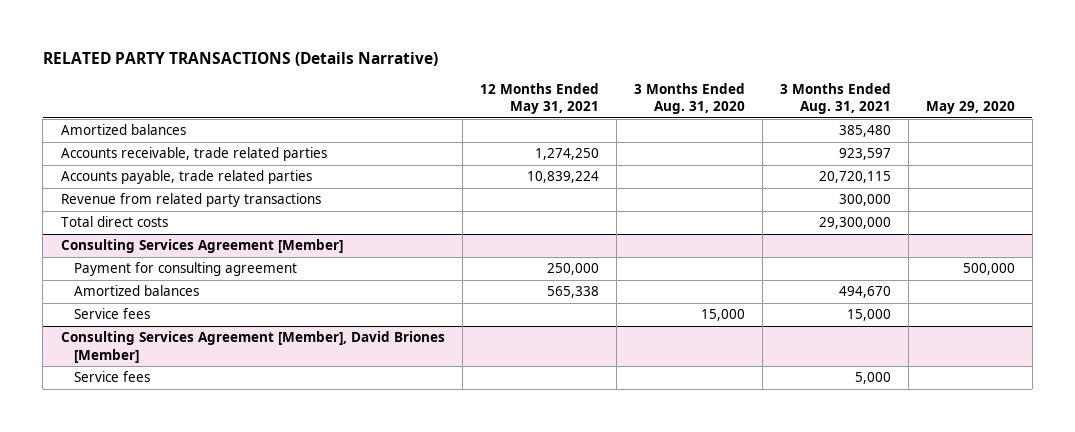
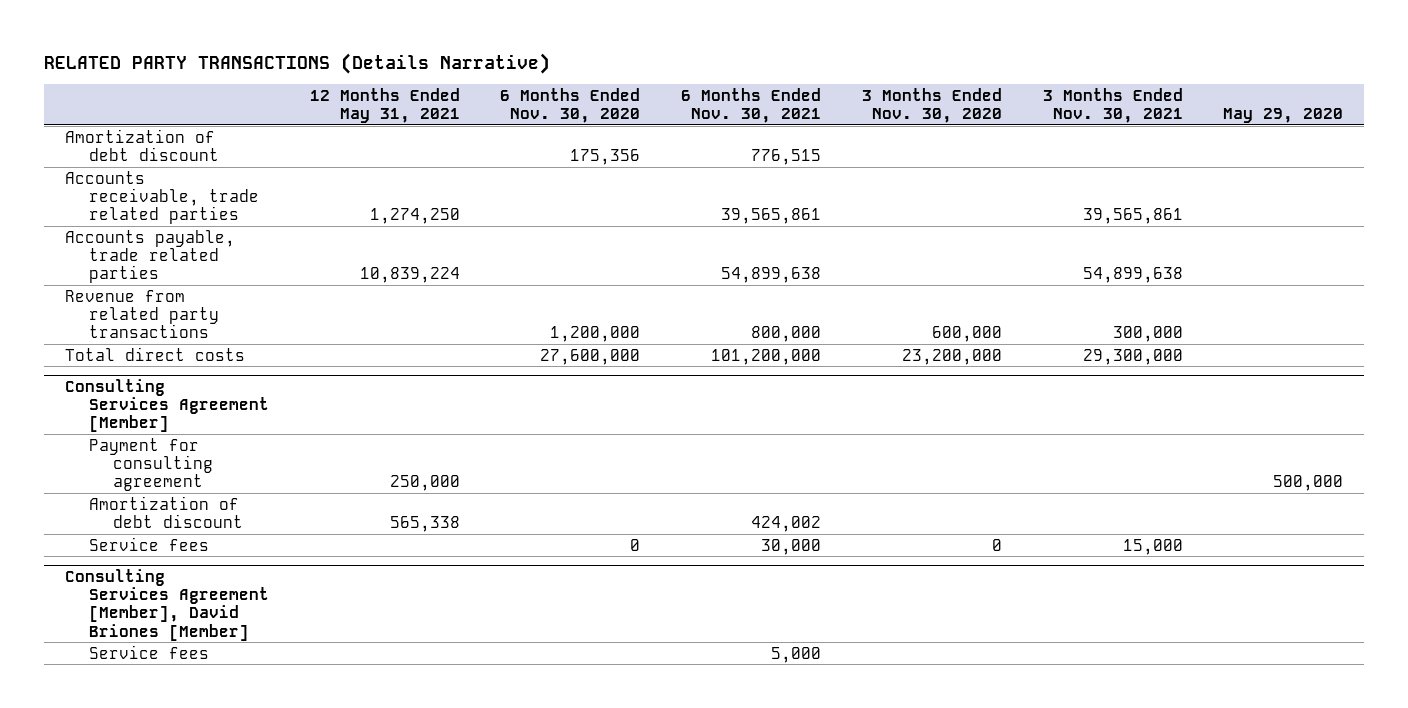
[633,82,745,114] 3 Months Ended Aug. 31, 2020 -> none
[779,82,891,114] 3 Months Ended Aug. 31, 2021 -> none
none -> [500,87,641,124] 6 Months Ended Nov. 30, 2020
none -> [681,87,822,124] 6 Months Ended Nov. 30, 2021
none -> [861,87,1002,124] 3 Months Ended Nov. 30, 2020
none -> [1042,87,1183,124] 3 Months Ended Nov. 30, 2021
[60,124,186,136] Amortized balances -> [64,128,219,161] Amortization of debt discount
[73,285,199,297] Amortized balances -> [88,495,243,528] Amortization of debt discount

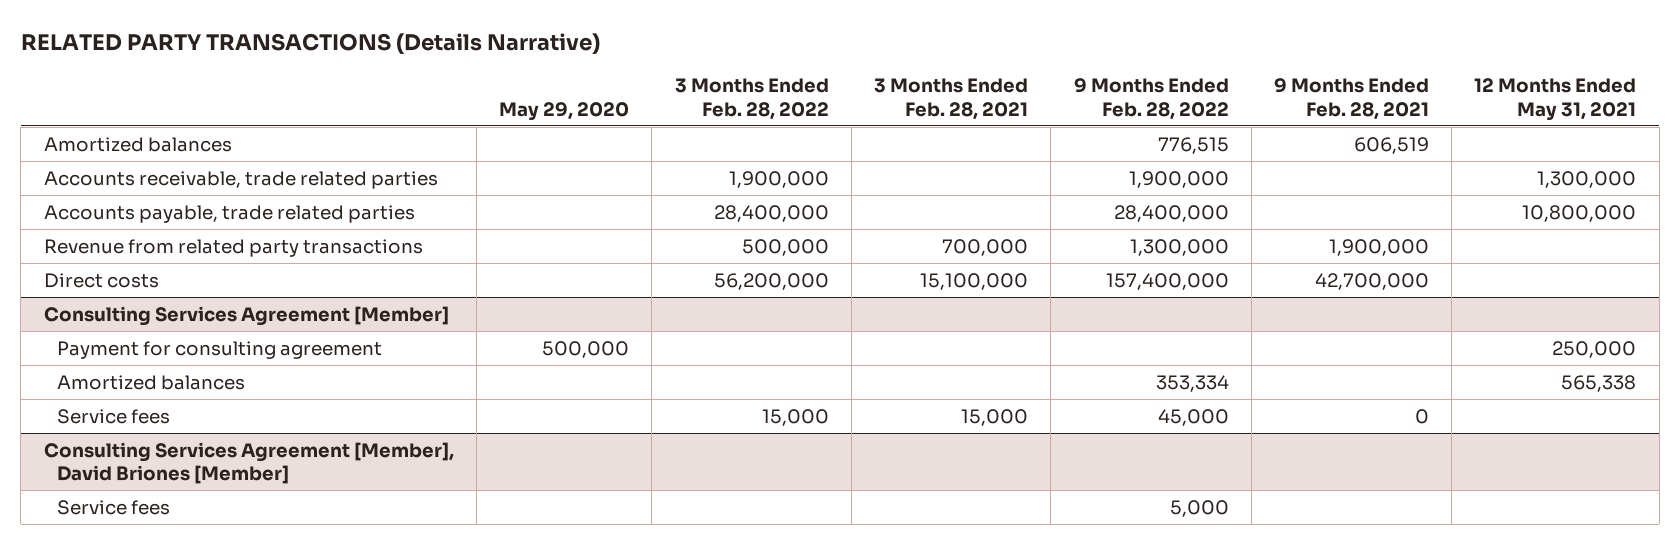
[500,87,641,124] 6 Months Ended Nov. 30, 2020 -> none
[681,87,822,124] 6 Months Ended Nov. 30, 2021 -> none
[861,87,1002,124] 3 Months Ended Nov. 30, 2020 -> none
[1042,87,1183,124] 3 Months Ended Nov. 30, 2021 -> none
none -> [674,78,829,120] 3 Months Ended Feb. 28, 2022
none -> [874,78,1029,120] 3 Months Ended Feb. 28, 2021
none -> [1073,78,1229,120] 9 Months Ended Feb. 28, 2022
none -> [1273,78,1429,120] 9 Months Ended Feb. 28, 2021
[64,128,219,161] Amortization of debt discount -> [43,136,232,152] Amortized balances
[369,208,460,225] 1,274,250 -> [1537,170,1637,188] 1,300,000
[359,267,460,284] 10,839,224 -> [1522,204,1637,222] 10,800,000
[64,346,245,361] Total direct costs -> [43,272,159,288] Direct costs
[88,495,243,528] Amortization of debt discount -> [57,374,246,390] Amortized balances

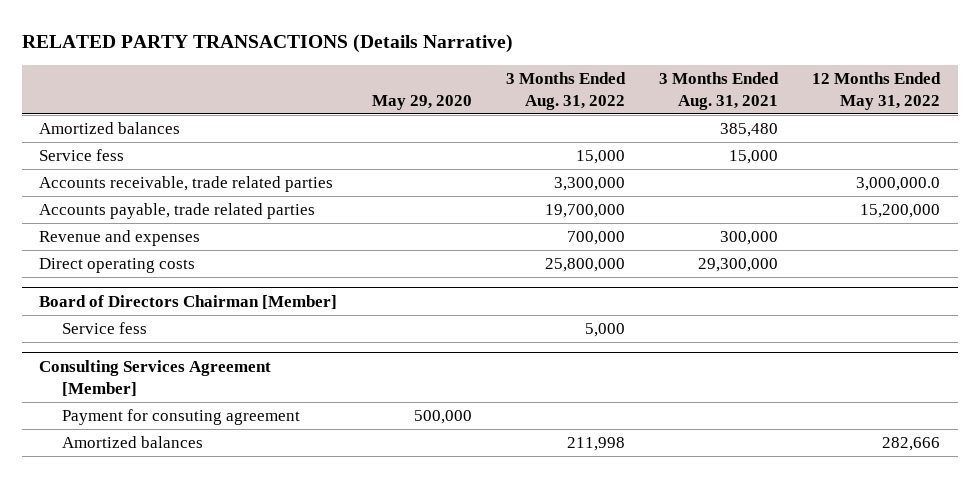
[674,78,829,120] 3 Months Ended Feb. 28, 2022 -> none
[874,78,1029,120] 3 Months Ended Feb. 28, 2021 -> none
[1073,78,1229,120] 9 Months Ended Feb. 28, 2022 -> none
[1273,78,1429,120] 9 Months Ended Feb. 28, 2021 -> none
[1474,78,1637,121] 12 Months Ended May 31, 2021 -> none
none -> [505,71,626,110] 3 Months Ended Aug. 31, 2022
none -> [659,71,780,110] 3 Months Ended Aug. 31, 2021
none -> [812,71,942,110] 12 Months Ended May 31, 2022
none -> [39,149,125,162] Service fess
[43,238,423,257] Revenue from related party transactions -> [39,230,201,247] Revenue and expenses
[43,272,159,288] Direct costs -> [39,258,196,274] Direct operating costs
none -> [39,294,338,309] Board of Directors Chairman [Member]
none -> [61,322,147,335] Service fess
[57,340,383,359] Payment for consulting agreement -> [61,409,300,426] Payment for consuting agreement
[57,408,171,424] Service fees -> none
[43,441,454,485] Consulting Services Agreement [Member], David Briones [Member] -> none
[57,499,171,515] Service fees -> none

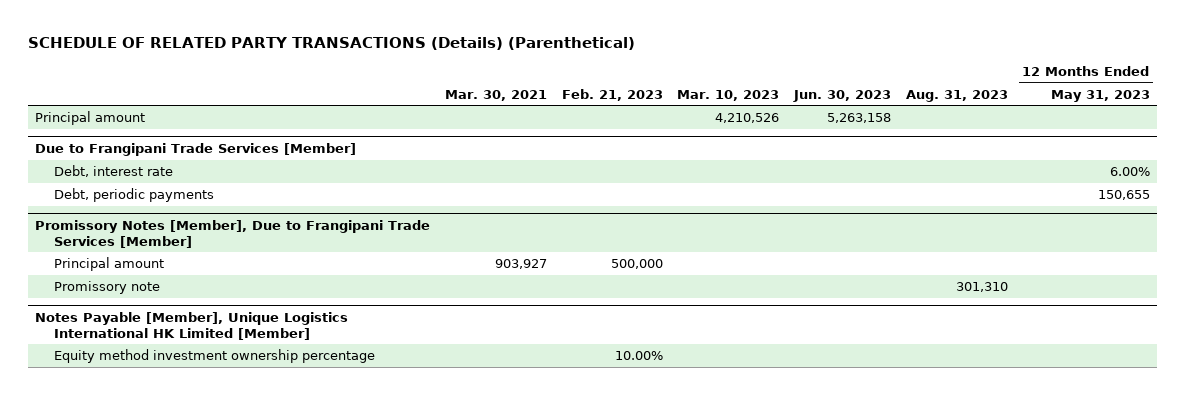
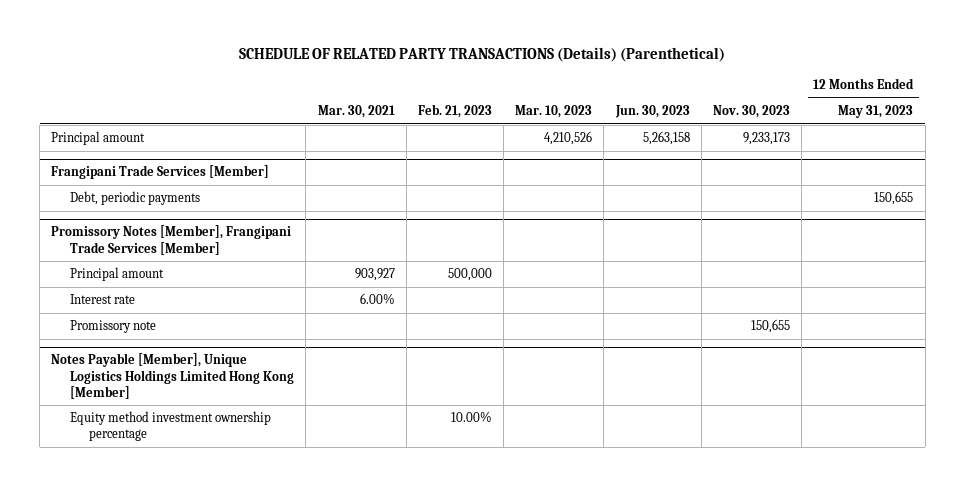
[905,89,1008,102] Aug. 31, 2023 -> none
none -> [712,104,790,118] Nov. 30, 2023
[53,164,173,177] Debt, interest rate -> none
[35,142,357,156] Due to Frangipani Trade Services [Member] -> [51,165,270,180] Frangipani Trade Services [Member]
[35,219,431,248] Promissory Notes [Member], Due to Frangipani Trade Services [Member] -> [51,225,292,255] Promissory Notes [Member], Frangipani Trade Services [Member]
none -> [70,294,136,305] Interest rate
[35,311,349,340] Notes Payable [Member], Unique Logistics International HK Limited [Member] -> [51,353,295,399] Notes Payable [Member], Unique Logistics Holdings Limited Hong Kong [Member]

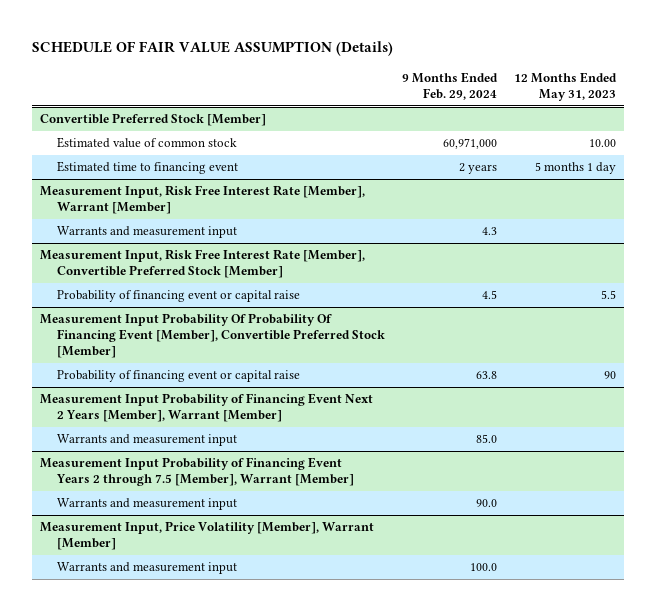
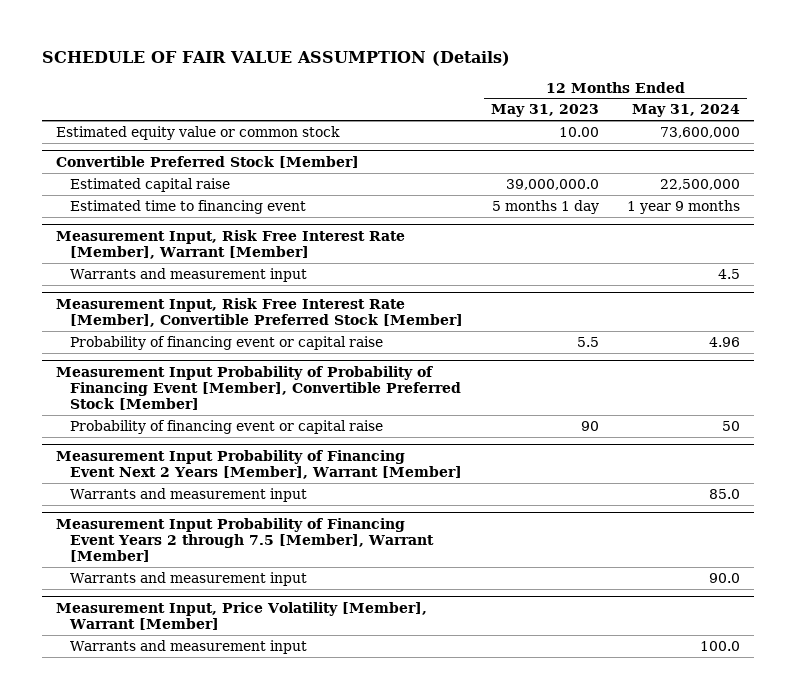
[401,71,498,100] 9 Months Ended Feb. 29, 2024 -> none
none -> [632,104,741,118] May 31, 2024
none -> [56,125,341,140] Estimated equity value or common stock
[56,137,237,149] Estimated value of common stock -> none
none -> [69,177,230,192] Estimated capital raise
[40,313,385,359] Measurement Input Probability Of Probability Of Financing Event [Member], Convertible Preferred Stock [Member] -> [56,365,461,410] Measurement Input Probability of Probability of Financing Event [Member], Convertible Preferred Stock [Member]

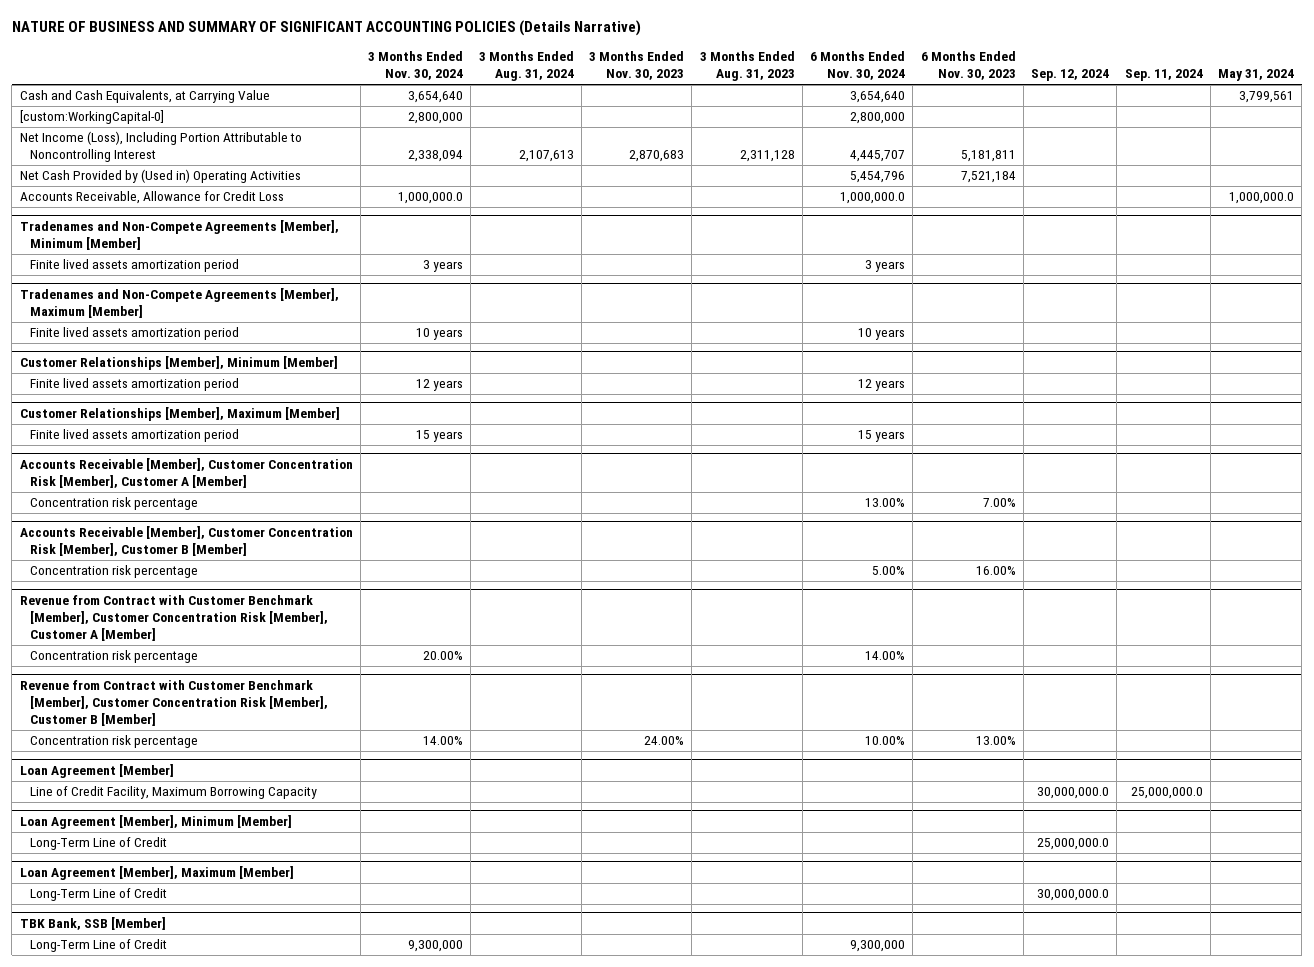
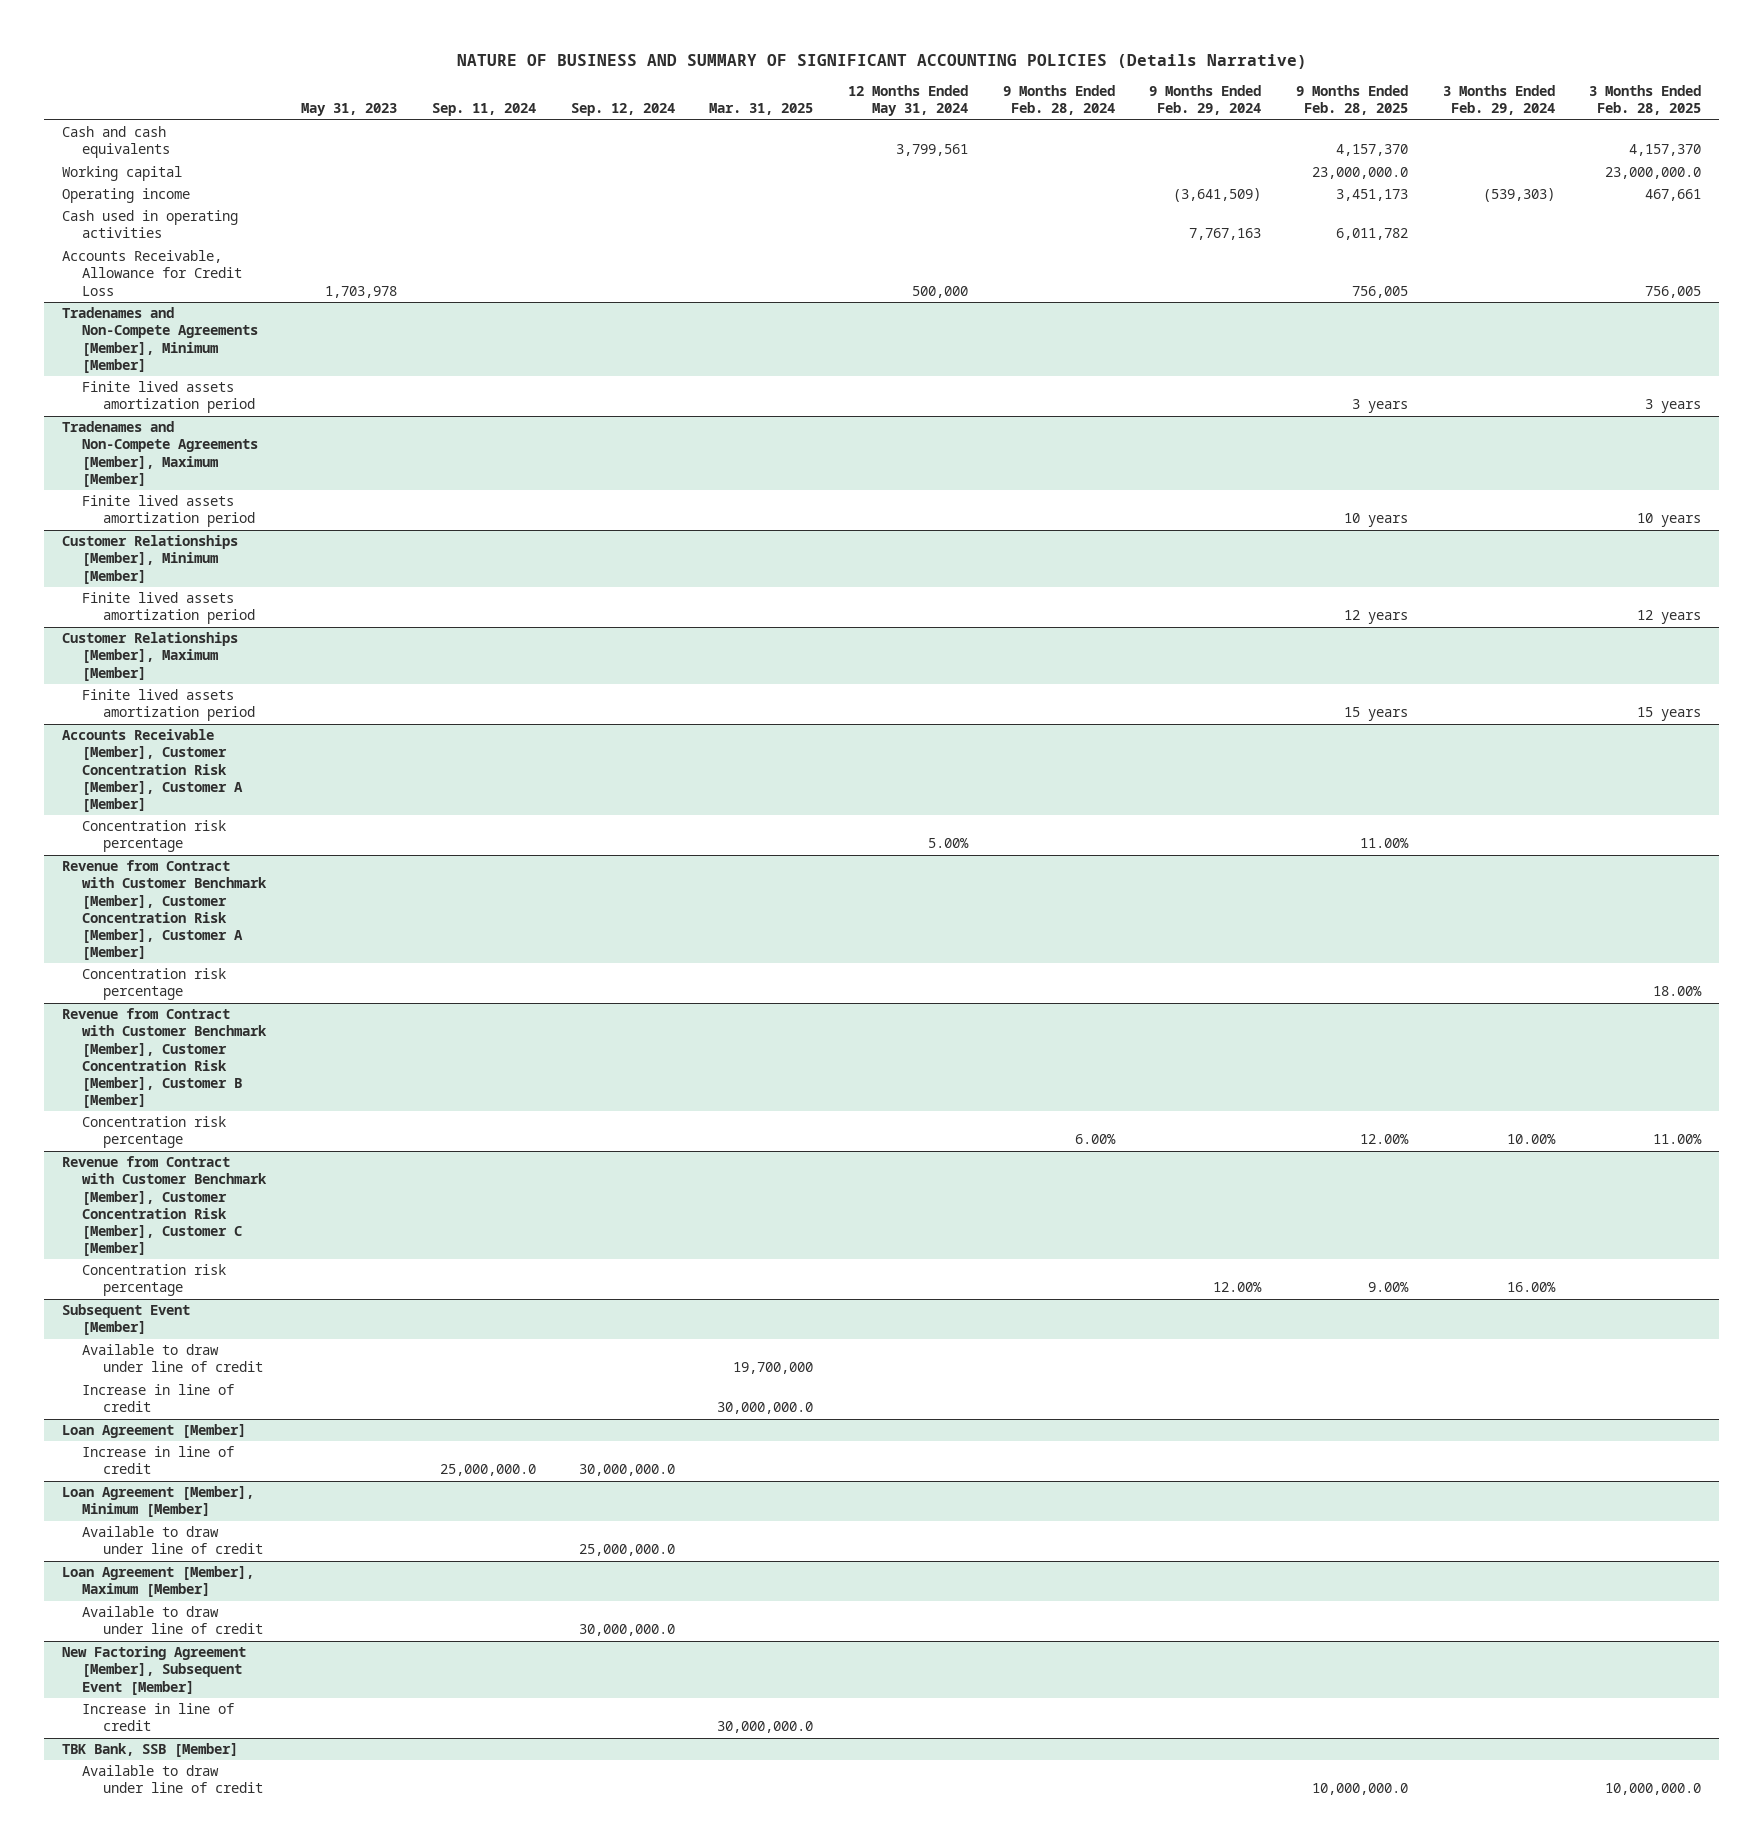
[368,51,464,81] 3 Months Ended Nov. 30, 2024 -> none
[478,51,574,82] 3 Months Ended Aug. 31, 2024 -> none
[589,51,685,81] 3 Months Ended Nov. 30, 2023 -> none
[699,51,795,82] 3 Months Ended Aug. 31, 2023 -> none
[810,51,906,81] 6 Months Ended Nov. 30, 2024 -> none
[920,51,1016,81] 6 Months Ended Nov. 30, 2023 -> none
[1218,69,1295,82] May 31, 2024 -> none
none -> [301,103,398,117] May 31, 2023
none -> [709,103,814,116] Mar. 31, 2025
none -> [847,85,968,117] 12 Months Ended May 31, 2024
none -> [1002,85,1115,116] 9 Months Ended Feb. 28, 2024
none -> [1149,85,1262,116] 9 Months Ended Feb. 29, 2024
none -> [1295,85,1408,116] 9 Months Ended Feb. 28, 2025
none -> [1442,85,1555,116] 3 Months Ended Feb. 29, 2024
none -> [1589,85,1702,116] 3 Months Ended Feb. 28, 2025
[19,131,302,163] Net Income (Loss), Including Portion Attributable to Noncontrolling Interest -> none
[19,90,270,104] Cash and Cash Equivalents, at Carrying Value -> [61,126,171,159] Cash and cash equivalents
[19,110,164,125] [custom:WorkingCapital-0] -> [61,166,182,182] Working capital
none -> [61,188,190,204] Operating income
[19,169,301,184] Net Cash Provided by (Used in) Operating Activities -> [61,210,238,239] Cash used in operating activities
[19,525,353,556] Accounts Receivable [Member], Customer Concentration Risk [Member], Customer B [Member] -> none
[29,565,198,579] Concentration risk percentage -> none
none -> [61,1156,268,1256] Revenue from Contract with Customer Benchmark [Member], Customer Concentration Risk [Member], Customer C [Member]
none -> [82,1264,227,1297] Concentration risk percentage
none -> [61,1304,190,1336] Subsequent Event [Member]
none -> [82,1344,264,1373] Available to draw under line of credit
none -> [82,1384,235,1413] Increase in line of credit
[29,786,317,800] Line of Credit Facility, Maximum Borrowing Capacity -> [82,1446,235,1475] Increase in line of credit
[29,837,167,851] Long-Term Line of Credit -> [82,1526,264,1555] Available to draw under line of credit
[29,888,167,902] Long-Term Line of Credit -> [82,1606,264,1635] Available to draw under line of credit
none -> [61,1646,246,1695] New Factoring Agreement [Member], Subsequent Event [Member]
none -> [82,1703,235,1732] Increase in line of credit
[29,939,167,953] Long-Term Line of Credit -> [82,1765,264,1794] Available to draw under line of credit

